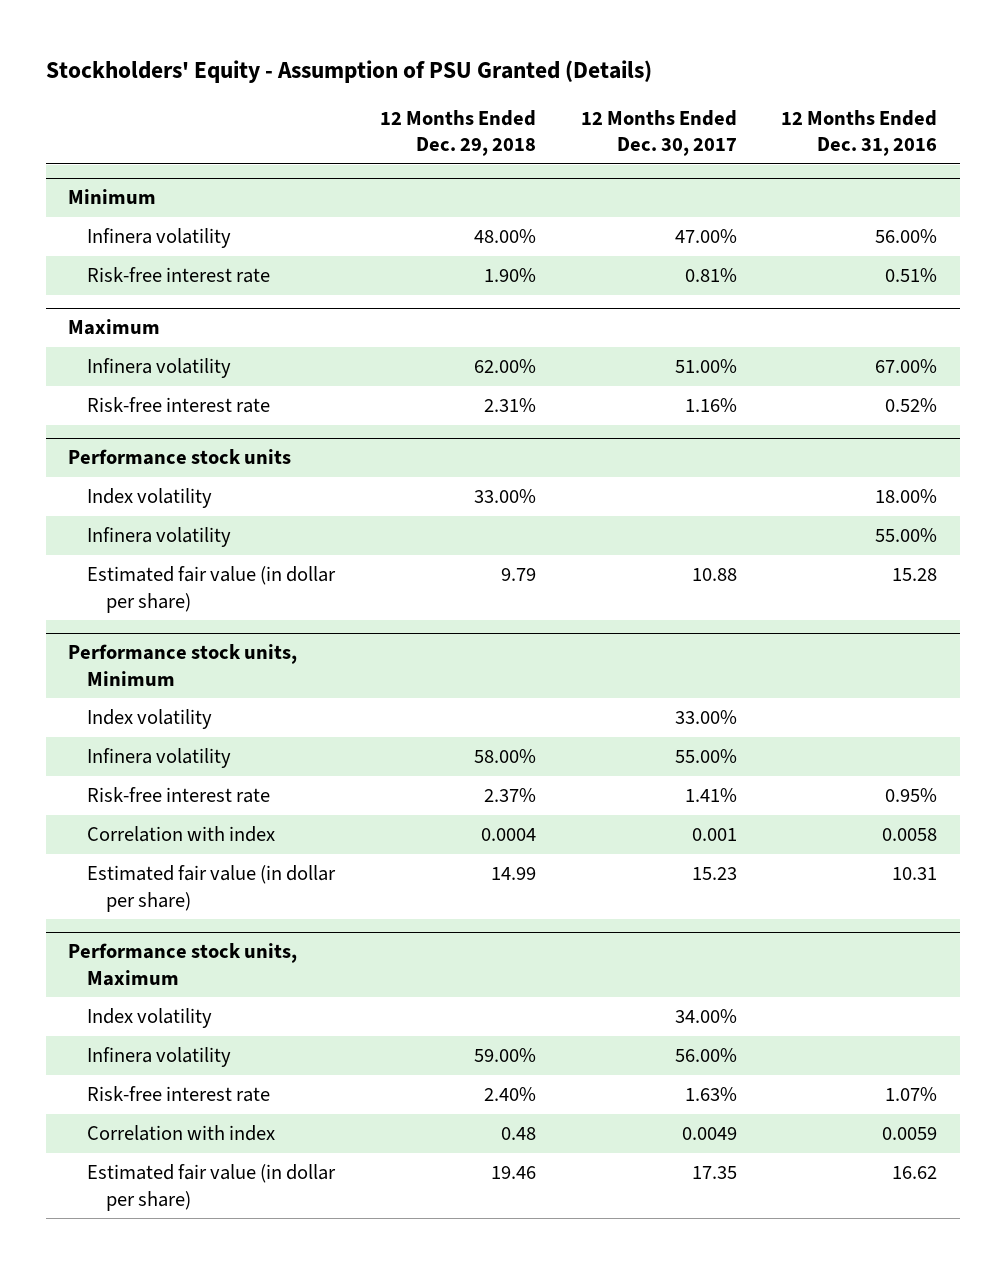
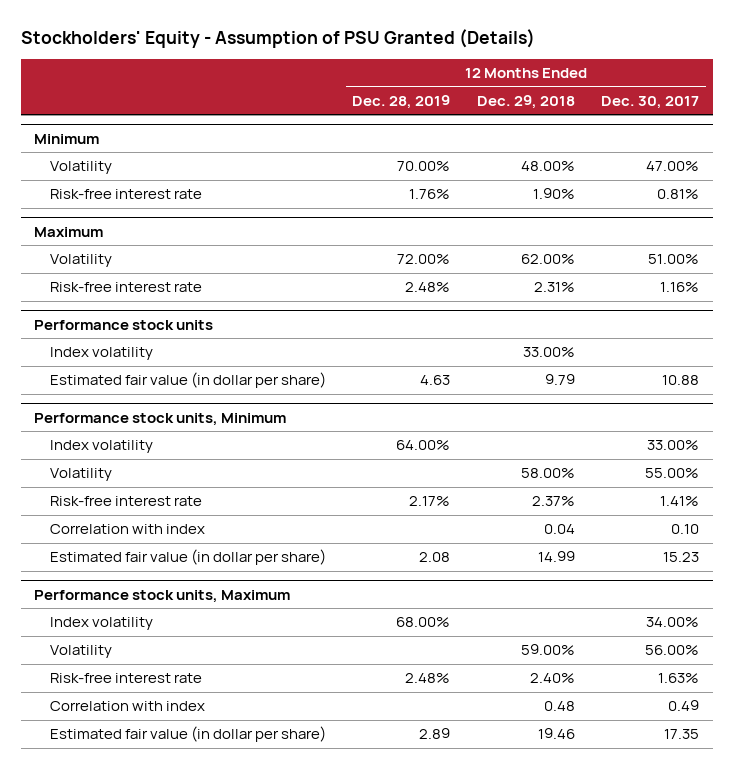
[781,109,938,157] 12 Months Ended Dec. 31, 2016 -> none
none -> [352,94,451,109] Dec. 28, 2019
[87,228,232,249] Infinera volatility -> [49,161,112,175] Volatility
[87,358,232,379] Infinera volatility -> [49,254,112,268] Volatility
[87,527,232,548] Infinera volatility -> none
[87,748,232,769] Infinera volatility -> [49,468,112,482] Volatility
[481,828,537,842] 0.0004 -> [543,524,575,535] 0.04
[691,828,737,842] 0.001 -> [671,524,700,535] 0.10
[87,1047,232,1068] Infinera volatility -> [49,645,112,659] Volatility
[681,1127,737,1141] 0.0049 -> [668,700,700,712] 0.49

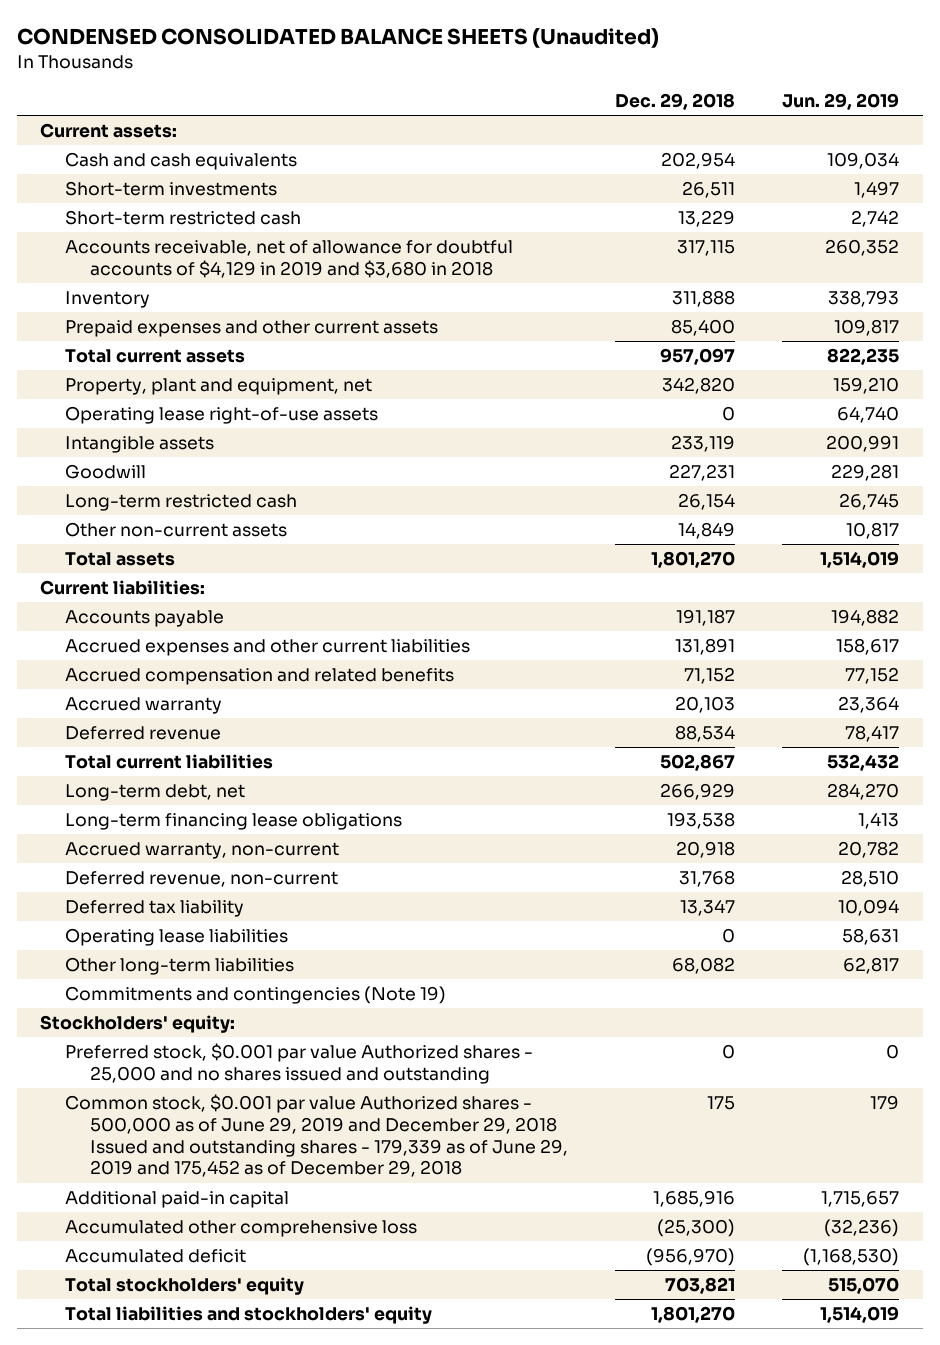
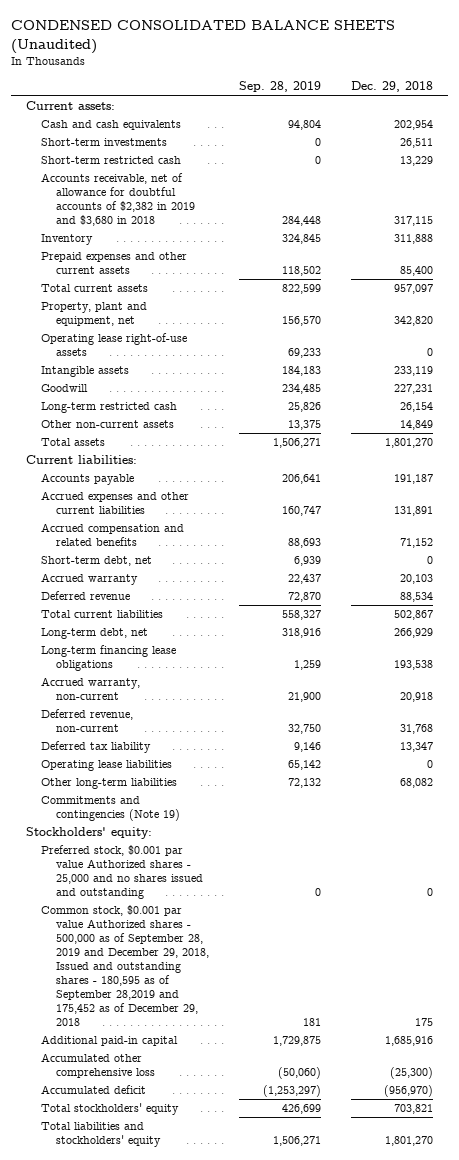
[782,92,900,110] Jun. 29, 2019 -> none
none -> [238,81,321,93] Sep. 28, 2019
[65,240,514,278] Accounts receivable, net of allowance for doubtful accounts of $4,129 in 2019 and $3,680 in 2018 -> [41,173,195,227] Accounts receivable, net of allowance for doubtful accounts of $2,382 in 2019 and $3,680 in 2018
none -> [41,556,153,567] Short-term debt, net
[65,1094,569,1178] Common stock, $0.001 par value Authorized shares - 500,000 as of June 29, 2019 and December 29, 2018 Issued and outstanding shares - 179,339 as of June 29, 2019 and 175,452 as of December 29, 2018 -> [41,905,209,1026] Common stock, $0.001 par value Authorized shares - 500,000 as of September 28, 2019 and December 29, 2018, Issued and outstanding shares - 180,595 as of September 28,2019 and 175,452 as of December 29, 2018

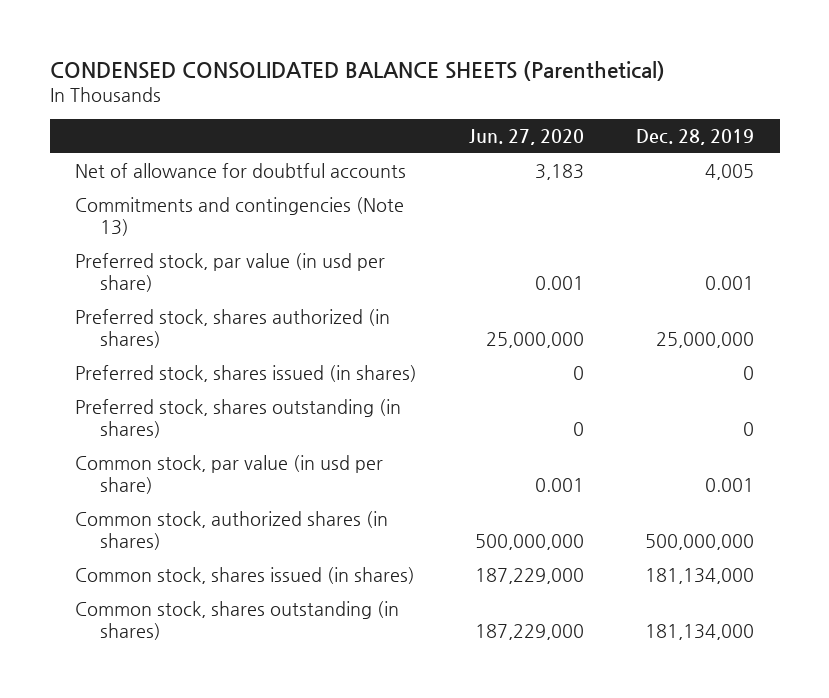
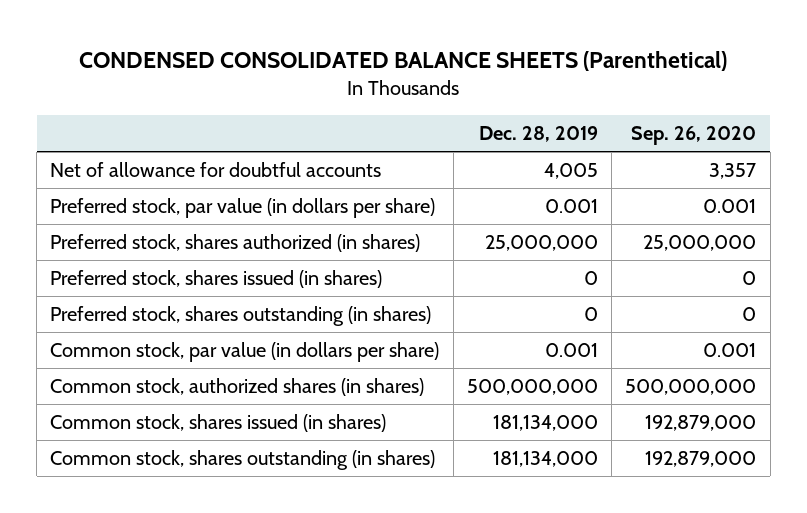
[469,128,585,145] Jun. 27, 2020 -> none
none -> [631,126,757,146] Sep. 26, 2020
[75,197,405,237] Commitments and contingencies (Note 13) -> none
[75,253,386,293] Preferred stock, par value (in usd per share) -> [50,198,436,219] Preferred stock, par value (in dollars per share)
[75,455,384,495] Common stock, par value (in usd per share) -> [50,342,440,363] Common stock, par value (in dollars per share)

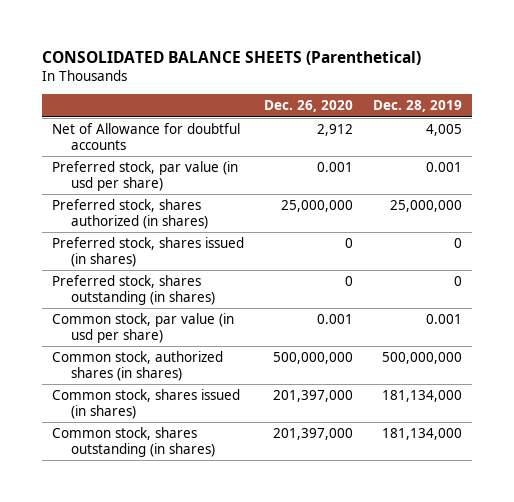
[79,50,728,71] CONDENSED CONSOLIDATED BALANCE SHEETS (Parenthetical) -> [42,50,422,65] CONSOLIDATED BALANCE SHEETS (Parenthetical)
[631,126,757,146] Sep. 26, 2020 -> none
none -> [264,100,354,113] Dec. 26, 2020
[50,162,382,178] Net of allowance for doubtful accounts -> [52,123,241,150] Net of Allowance for doubtful accounts
[50,198,436,219] Preferred stock, par value (in dollars per share) -> [52,161,239,191] Preferred stock, par value (in usd per share)
[50,342,440,363] Common stock, par value (in dollars per share) -> [52,313,235,343] Common stock, par value (in usd per share)

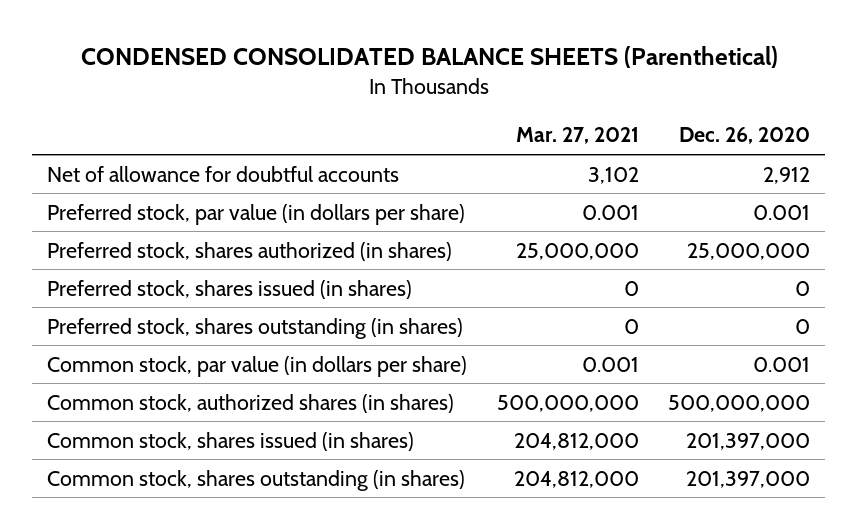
[42,50,422,65] CONSOLIDATED BALANCE SHEETS (Parenthetical) -> [80,46,778,69] CONDENSED CONSOLIDATED BALANCE SHEETS (Parenthetical)
[373,100,463,113] Dec. 28, 2019 -> none
none -> [515,127,639,145] Mar. 27, 2021
[52,123,241,150] Net of Allowance for doubtful accounts -> [47,165,400,182] Net of allowance for doubtful accounts
[52,161,239,191] Preferred stock, par value (in usd per share) -> [47,203,466,225] Preferred stock, par value (in dollars per share)
[52,313,235,343] Common stock, par value (in usd per share) -> [47,355,468,377] Common stock, par value (in dollars per share)

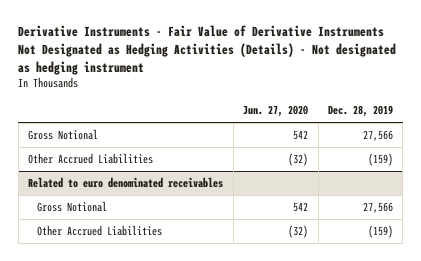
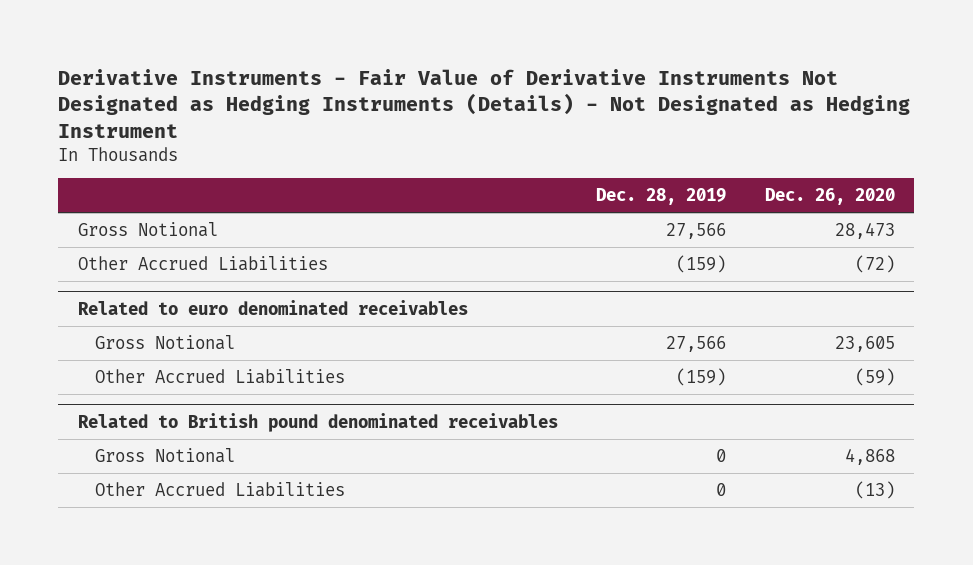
[18,25,397,75] Derivative Instruments - Fair Value of Derivative Instruments Not Designated as Hedging Activities (Details) - Not designated as hedging instrument -> [58,68,911,138] Derivative Instruments - Fair Value of Derivative Instruments Not Designated as Hedging Instruments (Details) - Not Designated as Hedging Instrument
[243,105,309,118] Jun. 27, 2020 -> none
none -> [764,187,895,205] Dec. 26, 2020
none -> [77,412,558,432] Related to British pound denominated receivables
none -> [95,448,236,464] Gross Notional
none -> [95,482,346,498] Other Accrued Liabilities

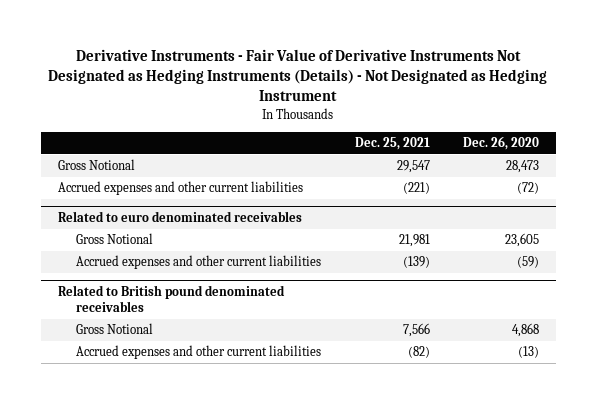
[596,187,727,205] Dec. 28, 2019 -> none
none -> [354,137,430,151] Dec. 25, 2021
[77,256,328,272] Other Accrued Liabilities -> [57,181,303,196] Accrued expenses and other current liabilities
[95,369,346,385] Other Accrued Liabilities -> [76,255,322,270] Accrued expenses and other current liabilities
[95,482,346,498] Other Accrued Liabilities -> [76,345,322,360] Accrued expenses and other current liabilities

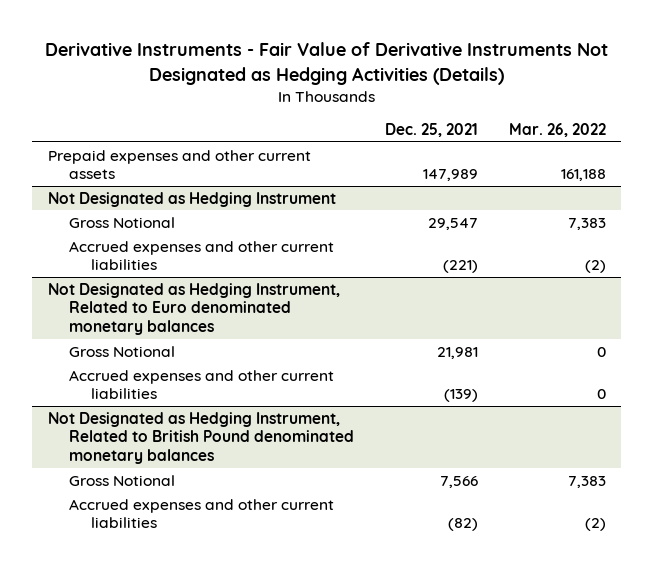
[48,48,548,102] Derivative Instruments - Fair Value of Derivative Instruments Not Designated as Hedging Instruments (Details) - Not Designated as Hedging Instrument -> [44,42,608,85] Derivative Instruments - Fair Value of Derivative Instruments Not Designated as Hedging Activities (Details)
[463,136,540,151] Dec. 26, 2020 -> none
none -> [508,122,606,137] Mar. 26, 2022
none -> [47,149,311,180] Prepaid expenses and other current assets
none -> [47,191,336,207] Not Designated as Hedging Instrument
[57,211,302,223] Related to euro denominated receivables -> none
none -> [47,282,340,336] Not Designated as Hedging Instrument, Related to Euro denominated monetary balances
[57,285,285,313] Related to British pound denominated receivables -> none
none -> [47,411,355,465] Not Designated as Hedging Instrument, Related to British Pound denominated monetary balances

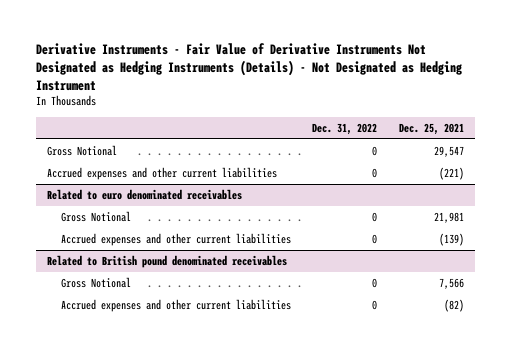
[44,42,608,85] Derivative Instruments - Fair Value of Derivative Instruments Not Designated as Hedging Activities (Details) -> [35,42,462,91] Derivative Instruments - Fair Value of Derivative Instruments Not Designated as Hedging Instruments (Details) - Not Designated as Hedging Instrument
[508,122,606,137] Mar. 26, 2022 -> none
none -> [312,122,378,135] Dec. 31, 2022
[47,149,311,180] Prepaid expenses and other current assets -> none
[47,191,336,207] Not Designated as Hedging Instrument -> none
[47,282,340,336] Not Designated as Hedging Instrument, Related to Euro denominated monetary balances -> none
none -> [46,188,242,200] Related to euro denominated receivables
[47,411,355,465] Not Designated as Hedging Instrument, Related to British Pound denominated monetary balances -> none
none -> [46,254,287,268] Related to British pound denominated receivables

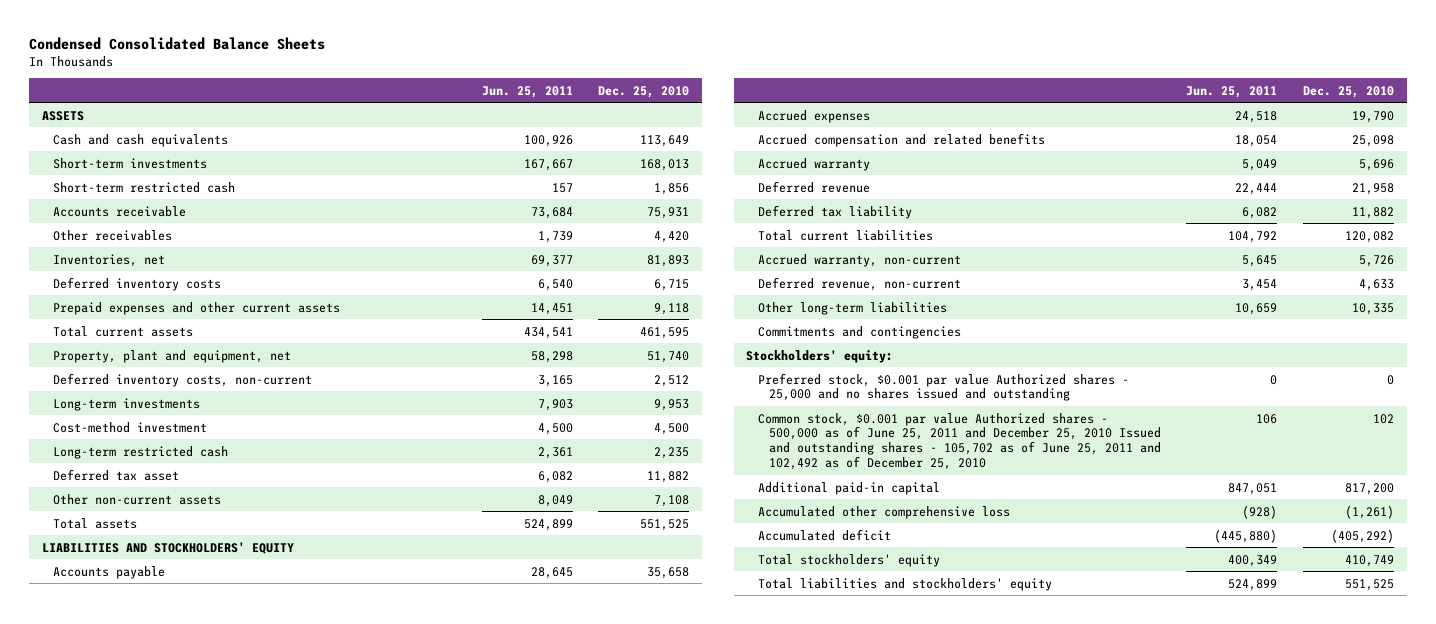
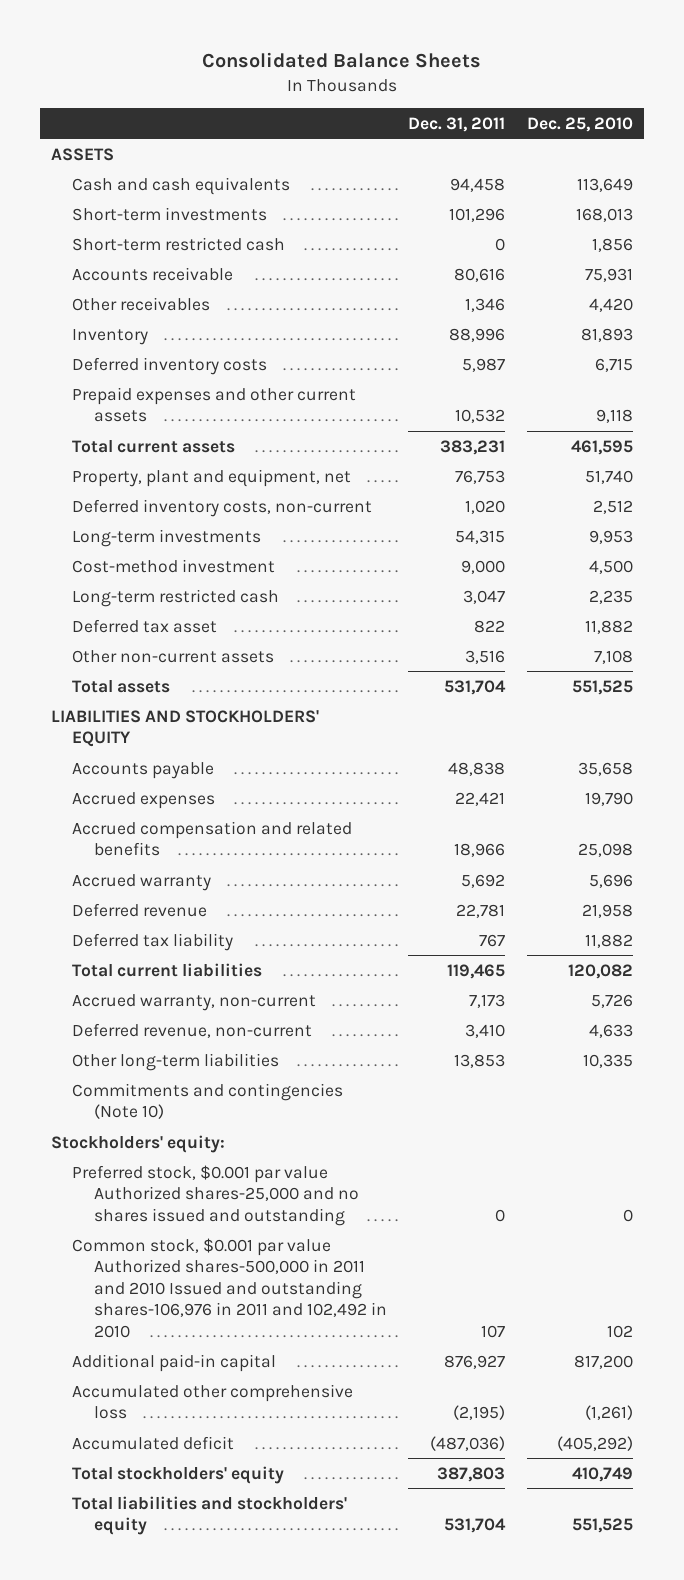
[29,36,326,50] Condensed Consolidated Balance Sheets -> [201,52,481,69] Consolidated Balance Sheets
[482,85,574,98] Jun. 25, 2011 -> none
none -> [408,116,506,132] Dec. 31, 2011
[53,253,166,267] Inventories, net -> [72,328,149,345] Inventory
[757,325,961,339] Commitments and contingencies -> [72,1082,344,1120] Commitments and contingencies (Note 10)
[757,372,1129,402] Preferred stock, $0.001 par value Authorized shares - 25,000 and no shares issued and outstanding -> [72,1164,360,1226] Preferred stock, $0.001 par value Authorized shares-25,000 and no shares issued and outstanding
[757,412,1162,470] Common stock, $0.001 par value Authorized shares - 500,000 as of June 25, 2011 and December 25, 2010 Issued and outstanding shares - 105,702 as of June 25, 2011 and 102,492 as of December 25, 2010 -> [72,1237,388,1338] Common stock, $0.001 par value Authorized shares-500,000 in 2011 and 2010 Issued and outstanding shares-106,976 in 2011 and 102,492 in 2010

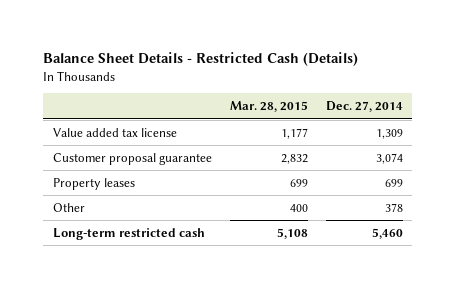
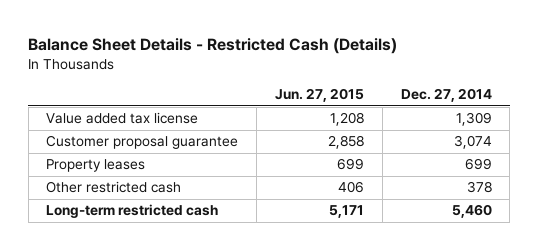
[229,101,308,113] Mar. 28, 2015 -> none
none -> [275,88,365,103] Jun. 27, 2015
[52,202,85,212] Other -> [46,181,182,194] Other restricted cash

